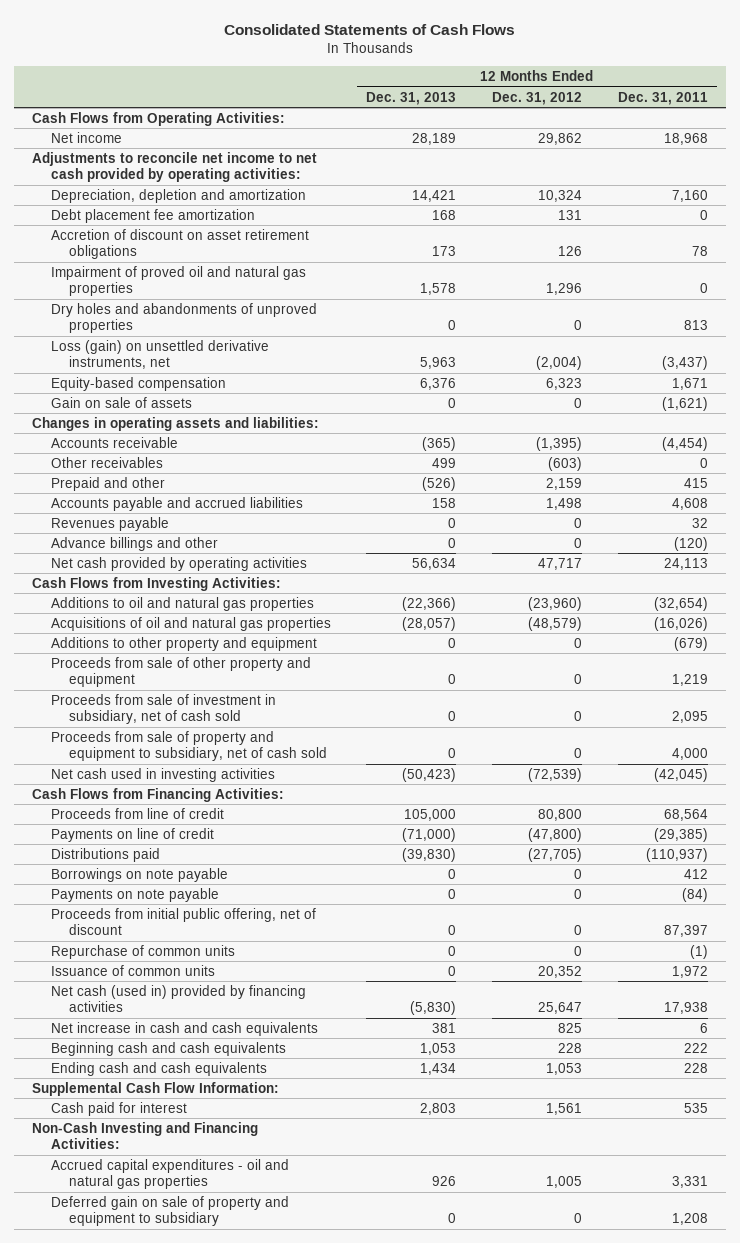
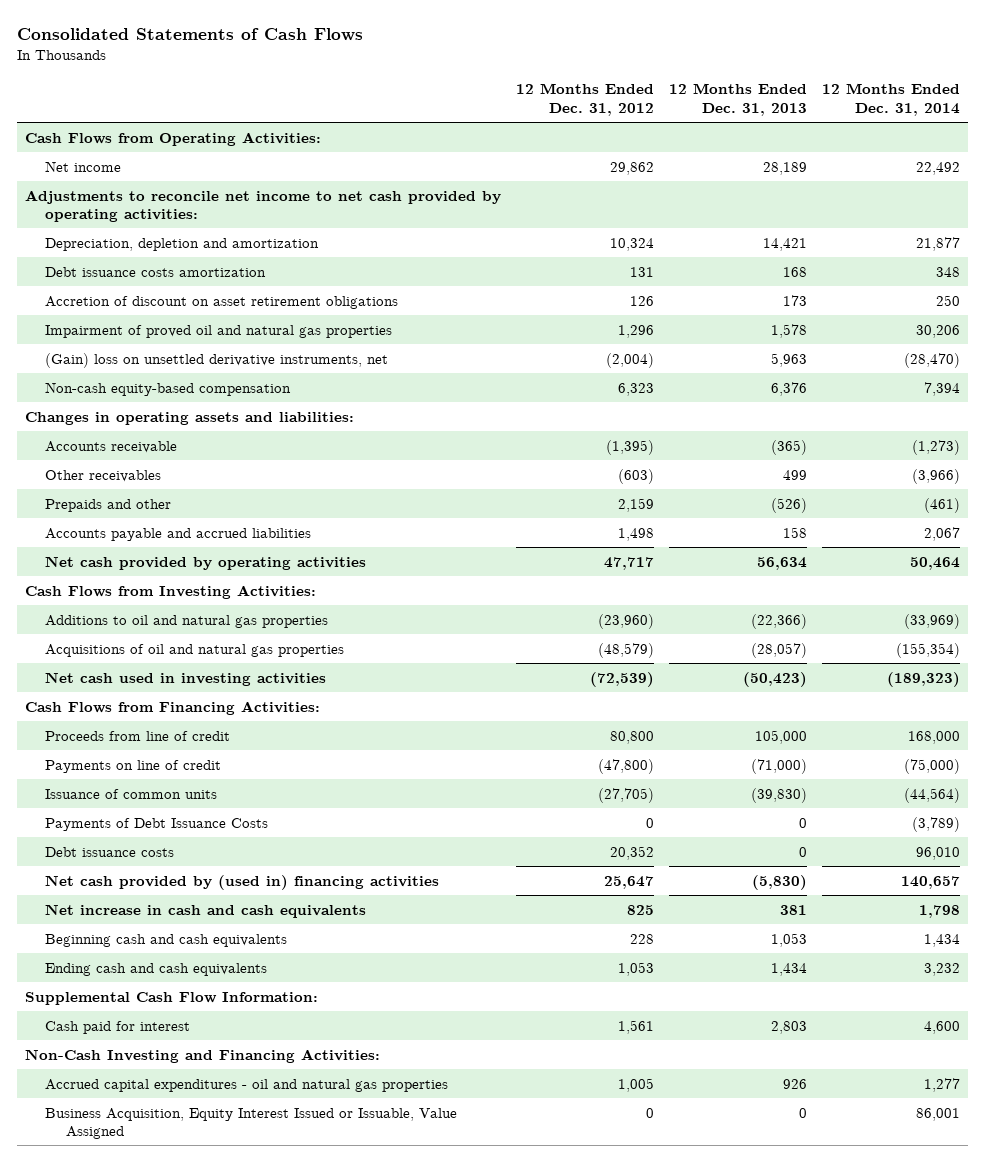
[617,91,708,105] Dec. 31, 2011 -> none
none -> [822,83,961,116] 12 Months Ended Dec. 31, 2014
[50,208,255,223] Debt placement fee amortization -> [45,266,267,277] Debt issuance costs amortization
[50,302,317,334] Dry holes and abandonments of unproved properties -> none
[50,396,192,408] Gain on sale of assets -> none
[50,339,269,370] Loss (gain) on unsettled derivative instruments, net -> [45,352,389,368] (Gain) loss on unsettled derivative instruments, net
[50,376,226,391] Equity-based compensation -> [45,381,292,396] Non-cash equity-based compensation
[50,476,165,491] Prepaid and other -> [45,498,172,512] Prepaids and other
[50,516,169,531] Revenues payable -> none
[50,536,218,551] Advance billings and other -> none
[50,636,317,651] Additions to other property and equipment -> none
[50,656,311,688] Proceeds from sale of other property and equipment -> none
[50,693,276,725] Proceeds from sale of investment in subsidiary, net of cash sold -> none
[50,730,328,762] Proceeds from sale of property and equipment to subsidiary, net of cash sold -> none
[50,867,228,882] Borrowings on note payable -> none
[50,887,219,902] Payments on note payable -> none
[50,907,316,936] Proceeds from initial public offering, net of discount -> none
[50,944,235,959] Repurchase of common units -> none
[50,847,160,862] Distributions paid -> [45,788,218,799] Issuance of common units
none -> [45,817,269,831] Payments of Debt Issuance Costs
[50,964,215,976] Issuance of common units -> [45,846,175,857] Debt issuance costs
[50,984,306,1013] Net cash (used in) provided by financing activities -> [45,874,440,890] Net cash provided by (used in) financing activities
[50,1195,289,1227] Deferred gain on sale of property and equipment to subsidiary -> none
none -> [45,1107,458,1140] Business Acquisition, Equity Interest Issued or Issuable, Value Assigned

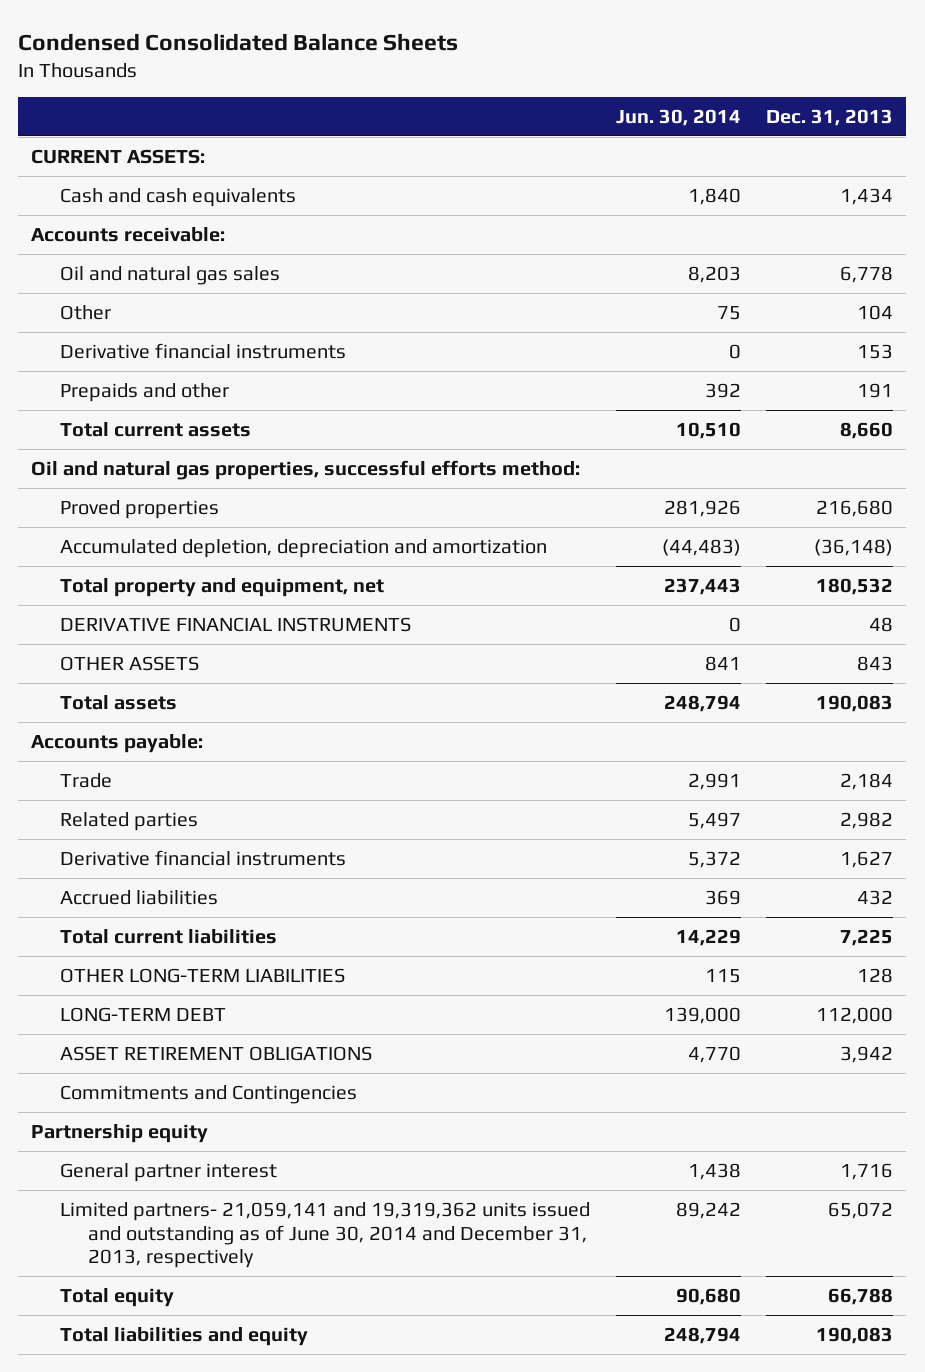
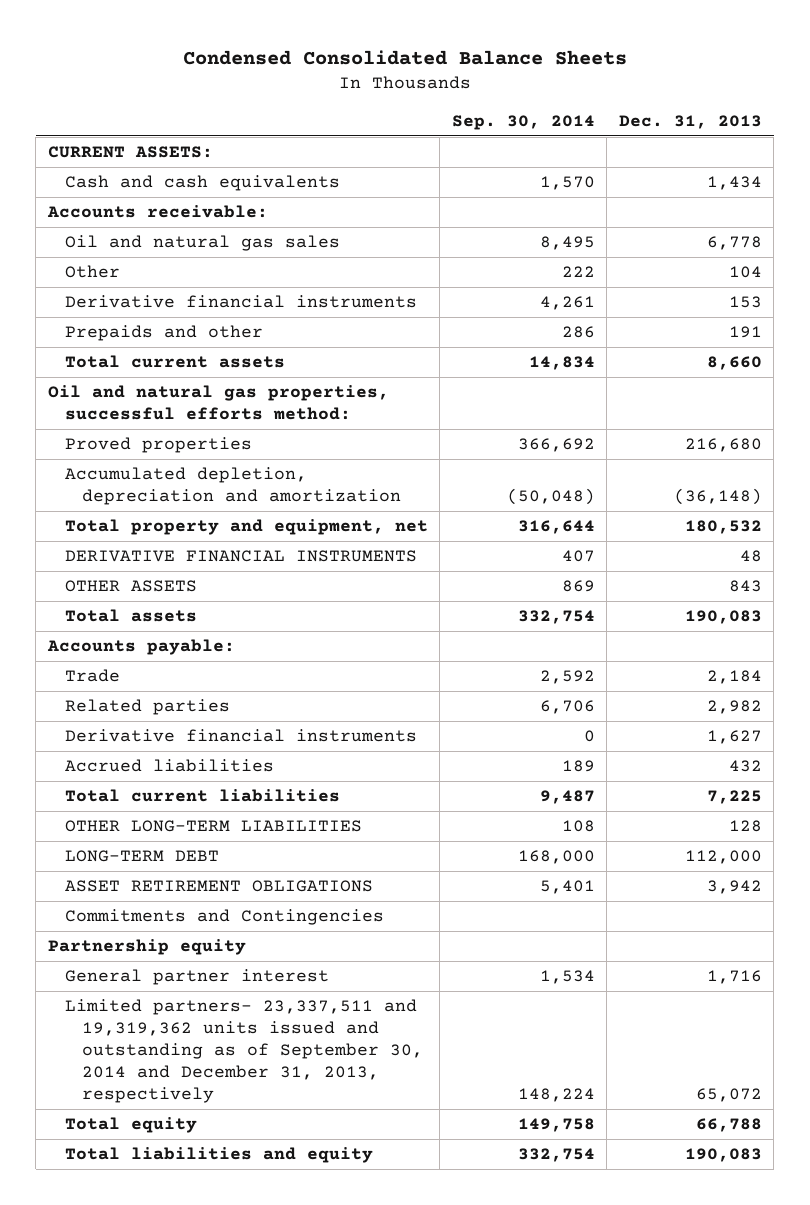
[615,108,741,126] Jun. 30, 2014 -> none
none -> [451,115,595,131] Sep. 30, 2014
[59,1201,590,1269] Limited partners- 21,059,141 and 19,319,362 units issued and outstanding as of June 30, 2014 and December 31, 2013, respectively -> [64,999,423,1103] Limited partners- 23,337,511 and 19,319,362 units issued and outstanding as of September 30, 2014 and December 31, 2013, respectively

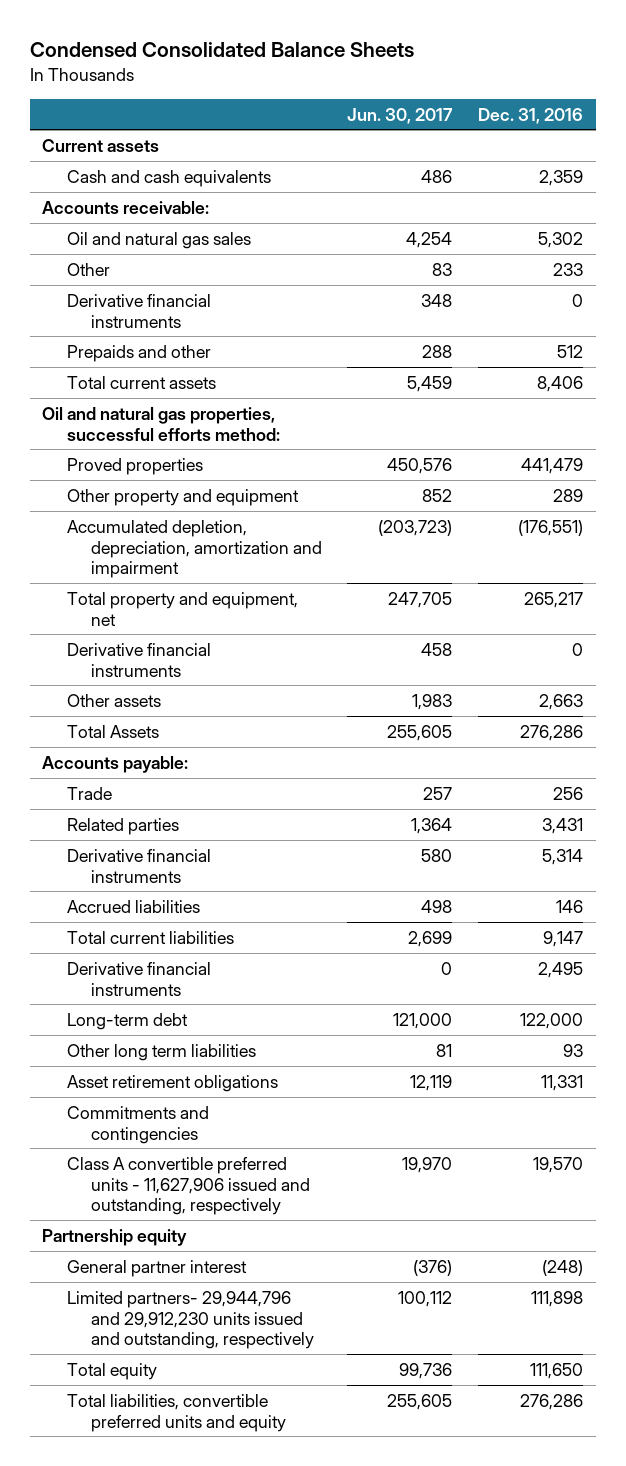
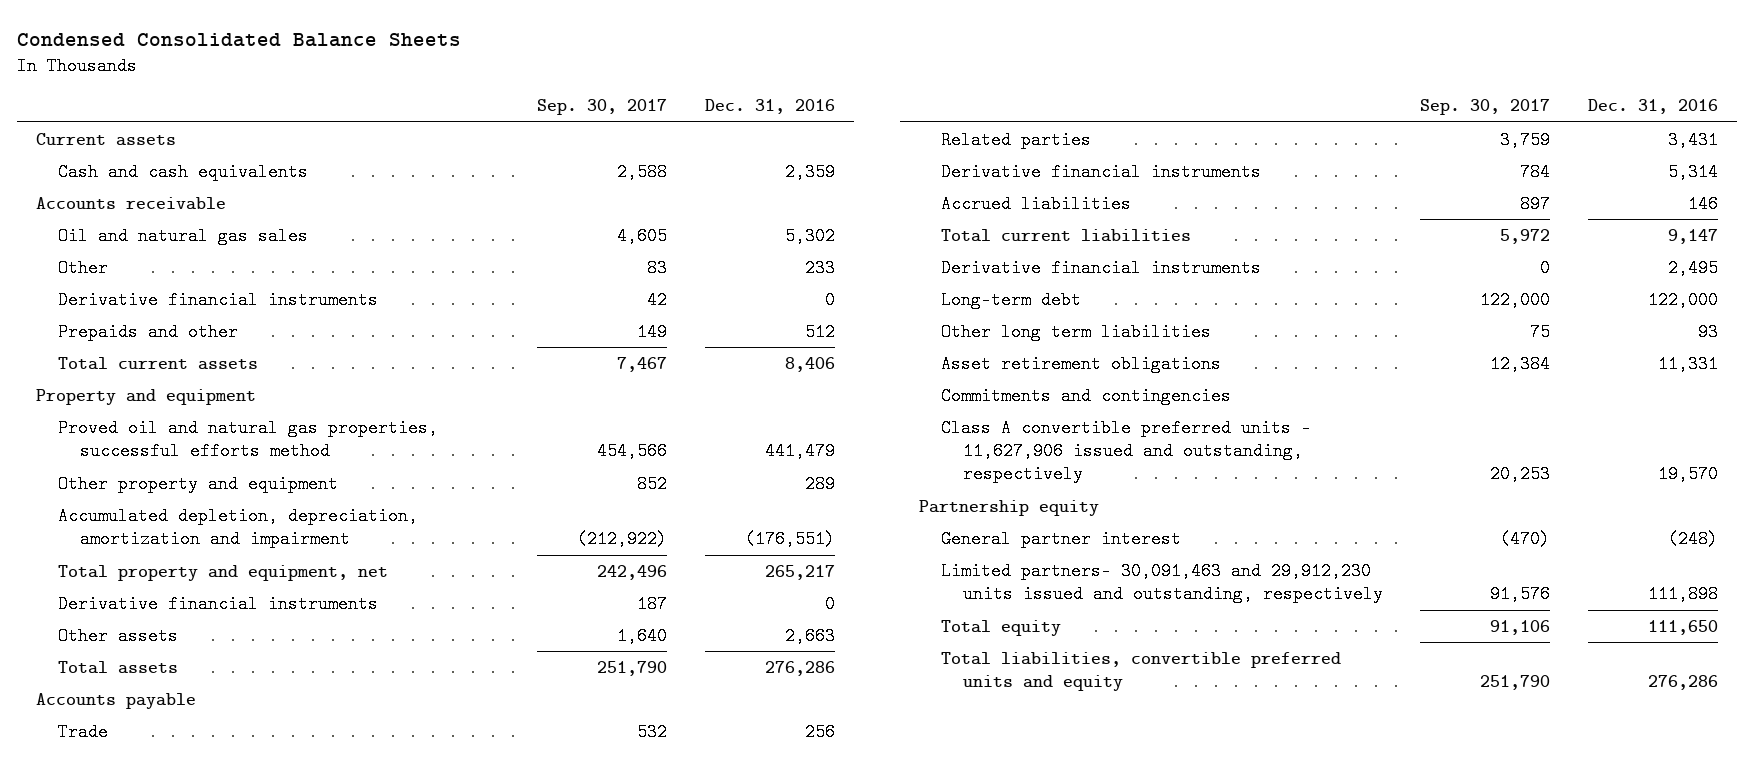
[347,107,454,124] Jun. 30, 2017 -> none
none -> [537,99,668,116] Sep. 30, 2017
[42,200,210,214] Accounts receivable: -> [35,196,226,210] Accounts receivable
[42,406,280,441] Oil and natural gas properties, successful efforts method: -> none
none -> [35,388,256,405] Property and equipment
[66,457,203,475] Proved properties -> [57,418,438,461] Proved oil and natural gas properties, successful efforts method
[66,724,159,738] Total Assets -> [57,660,178,674] Total assets
[42,755,189,773] Accounts payable: -> [35,692,196,709] Accounts payable
[66,1290,314,1350] Limited partners- 29,944,796 and 29,912,230 units issued and outstanding, respectively -> [940,561,1383,604] Limited partners- 30,091,463 and 29,912,230 units issued and outstanding, respectively

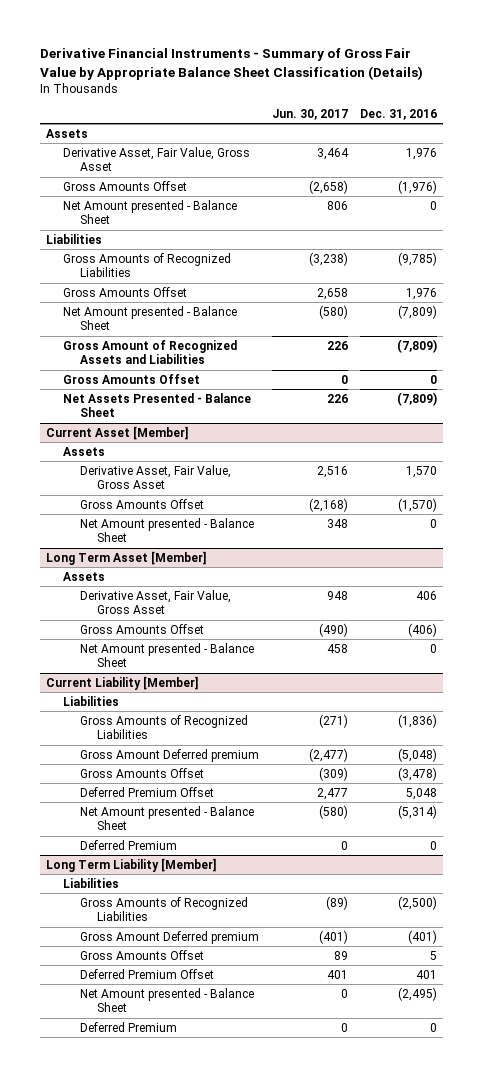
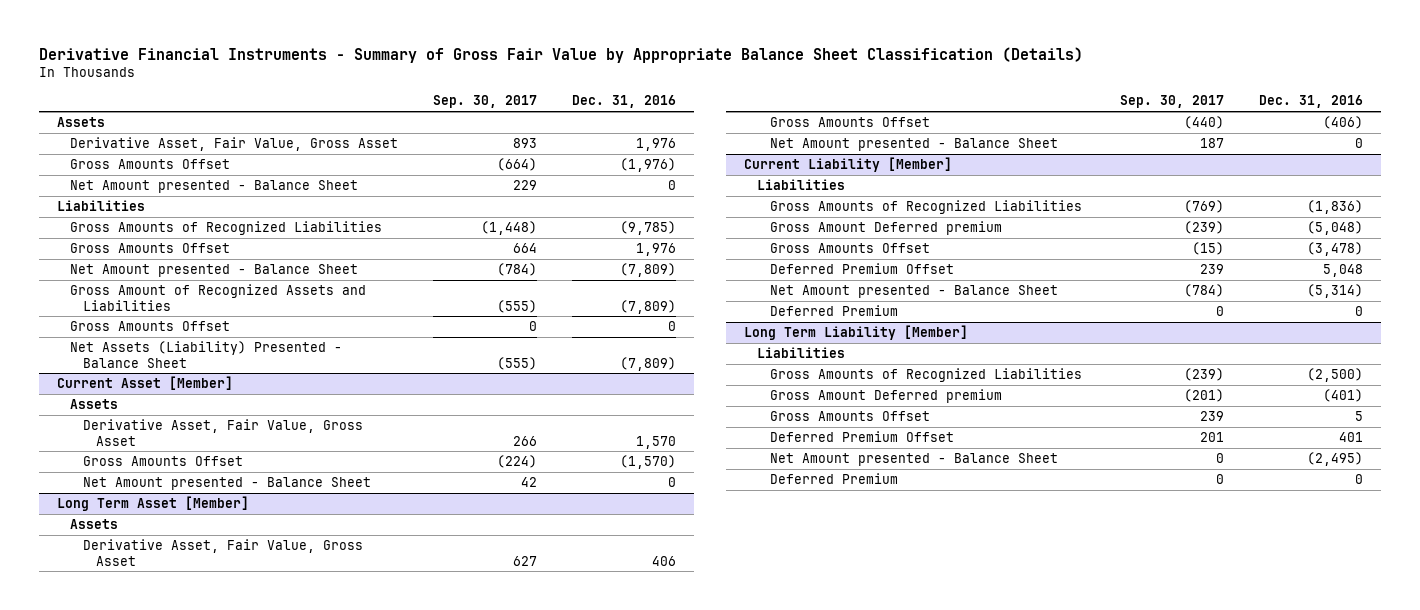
[271,109,348,121] Jun. 30, 2017 -> none
none -> [433,95,538,109] Sep. 30, 2017
[63,392,252,418] Net Assets Presented - Balance Sheet -> [70,341,343,368] Net Assets (Liability) Presented - Balance Sheet

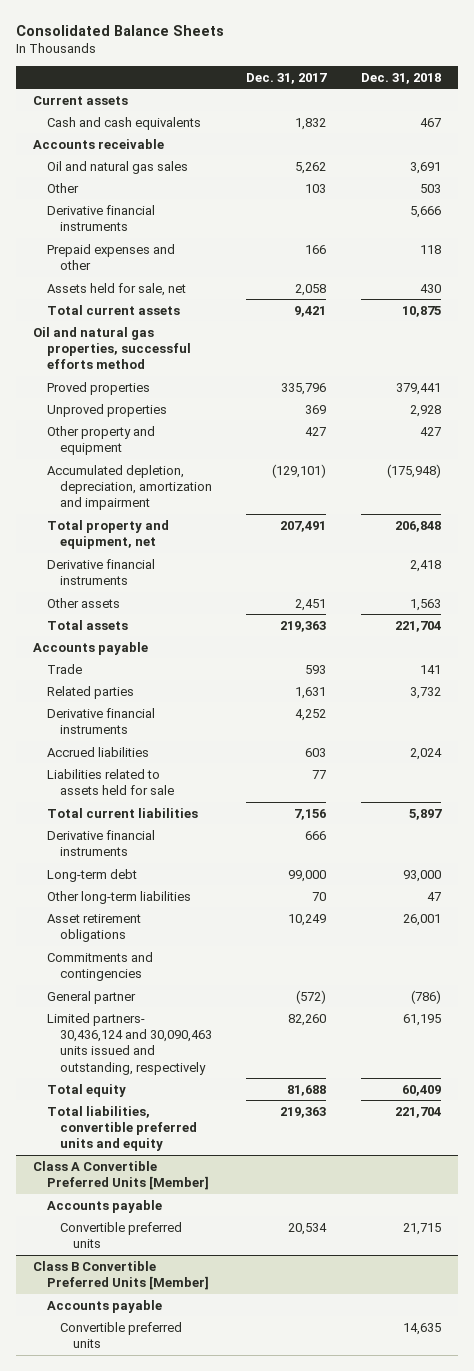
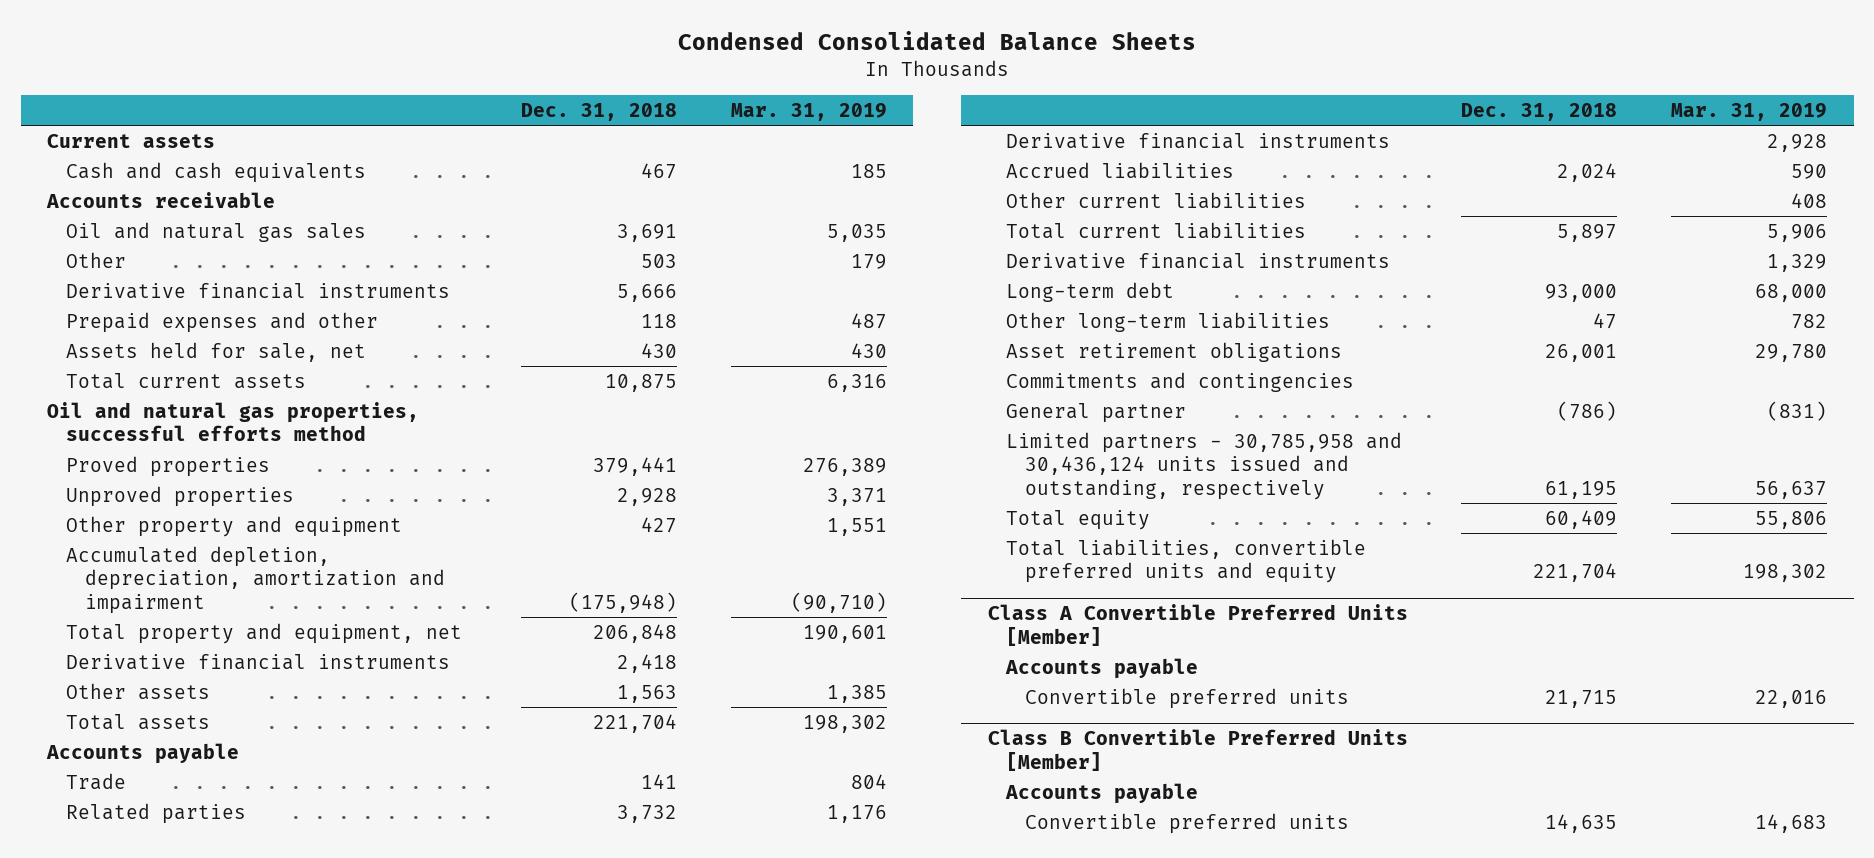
[16,24,225,36] Consolidated Balance Sheets -> [678,31,1197,51] Condensed Consolidated Balance Sheets
[246,72,328,84] Dec. 31, 2017 -> none
none -> [730,102,887,121] Mar. 31, 2019
[46,768,174,795] Liabilities related to assets held for sale -> none
none -> [1006,191,1307,209] Other current liabilities
[46,1012,212,1075] Limited partners- 30,436,124 and 30,090,463 units issued and outstanding, respectively -> [1006,431,1403,500] Limited partners - 30,785,958 and 30,436,124 units issued and outstanding, respectively

